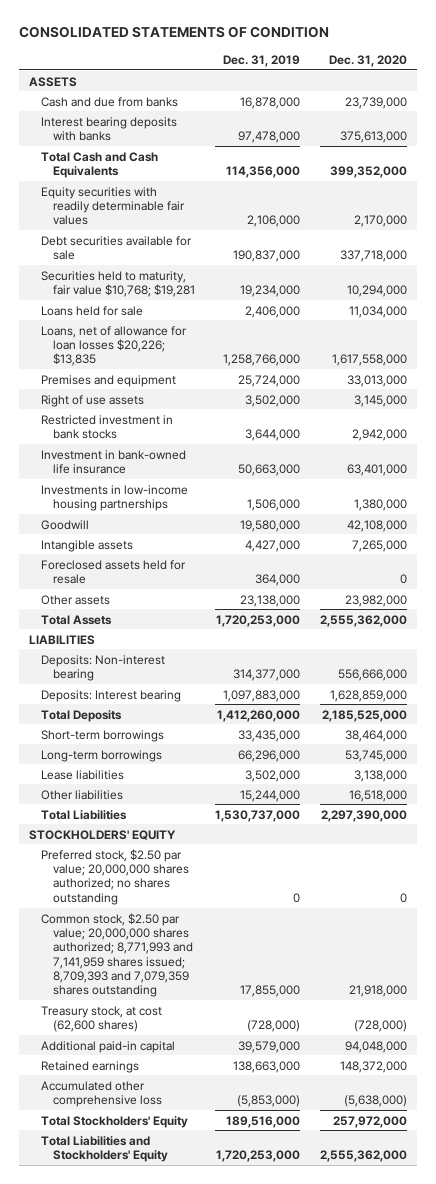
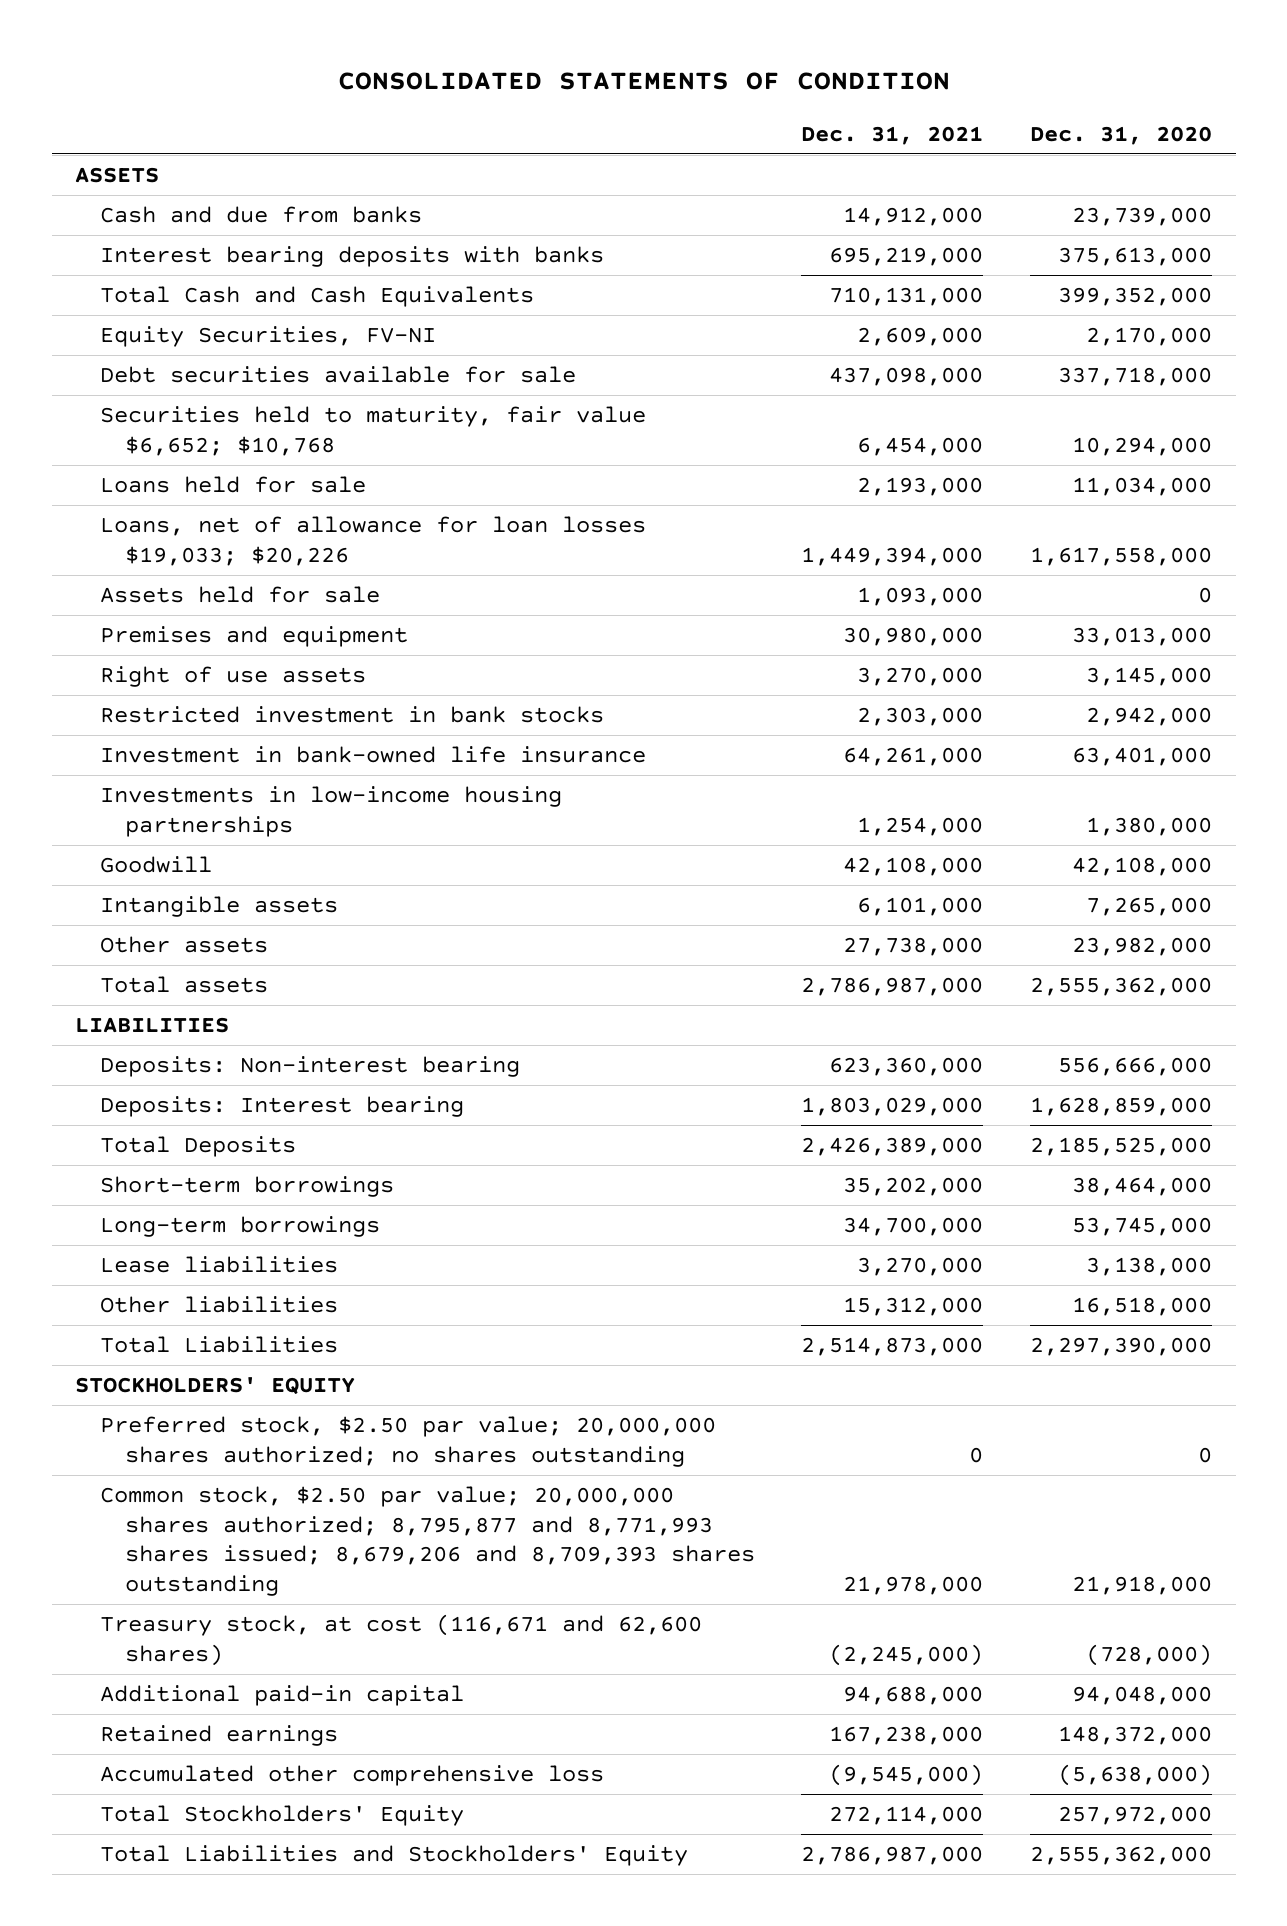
[223,54,301,67] Dec. 31, 2019 -> none
none -> [801,125,984,145] Dec. 31, 2021
[40,186,185,226] Equity securities with readily determinable fair values -> [99,326,436,348] Equity Securities, FV-NI
[40,270,195,297] Securities held to maturity, fair value $10,768; $19,281 -> [99,406,646,456] Securities held to maturity, fair value $6,652; $10,768
[40,325,187,367] Loans, net of allowance for loan losses $20,226; $13,835 -> [99,516,646,566] Loans, net of allowance for loan losses $19,033; $20,226
none -> [99,586,380,604] Assets held for sale
[40,559,186,584] Foreclosed assets held for resale -> none
[40,614,112,625] Total Assets -> [99,976,268,994] Total assets
[40,912,193,998] Common stock, $2.50 par value; 20,000,000 shares authorized; 8,771,993 and 7,141,959 shares issued; 8,709,393 and 7,079,359 shares outstanding -> [99,1486,755,1596] Common stock, $2.50 par value; 20,000,000 shares authorized; 8,795,877 and 8,771,993 shares issued; 8,679,206 and 8,709,393 shares outstanding
[40,1005,162,1032] Treasury stock, at cost (62,600 shares) -> [99,1614,702,1666] Treasury stock, at cost (116,671 and 62,600 shares)

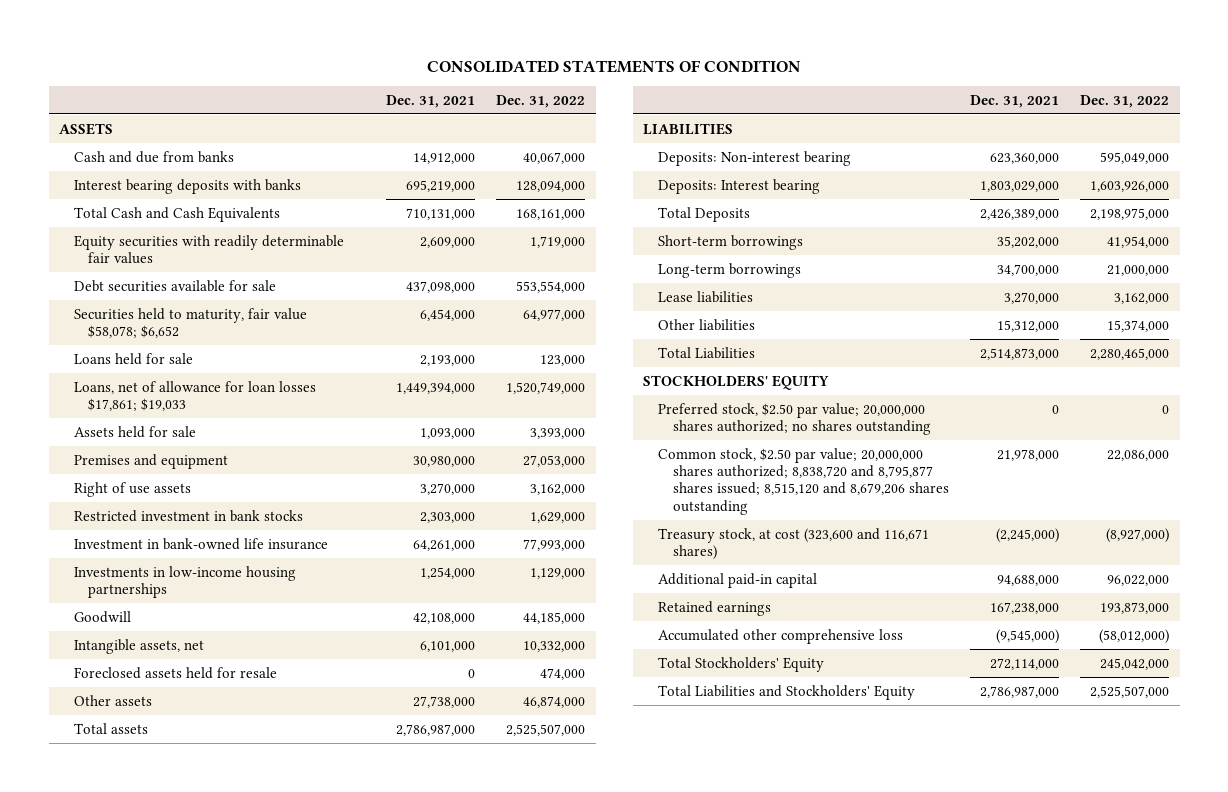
[1030,125,1213,145] Dec. 31, 2020 -> none
none -> [496,94,586,108] Dec. 31, 2022
[99,326,436,348] Equity Securities, FV-NI -> [73,234,344,265] Equity securities with readily determinable fair values
[99,406,646,456] Securities held to maturity, fair value $6,652; $10,768 -> [73,307,307,339] Securities held to maturity, fair value $58,078; $6,652
[99,516,646,566] Loans, net of allowance for loan losses $19,033; $20,226 -> [73,380,316,412] Loans, net of allowance for loan losses $17,861; $19,033
[99,896,338,918] Intangible assets -> [73,638,204,654] Intangible assets, net
none -> [73,666,277,679] Foreclosed assets held for resale
[99,1486,755,1596] Common stock, $2.50 par value; 20,000,000 shares authorized; 8,795,877 and 8,771,993 shares issued; 8,679,206 and 8,709,393 shares outstanding -> [658,447,949,515] Common stock, $2.50 par value; 20,000,000 shares authorized; 8,838,720 and 8,795,877 shares issued; 8,515,120 and 8,679,206 shares outstanding
[99,1614,702,1666] Treasury stock, at cost (116,671 and 62,600 shares) -> [658,527,930,561] Treasury stock, at cost (323,600 and 116,671 shares)

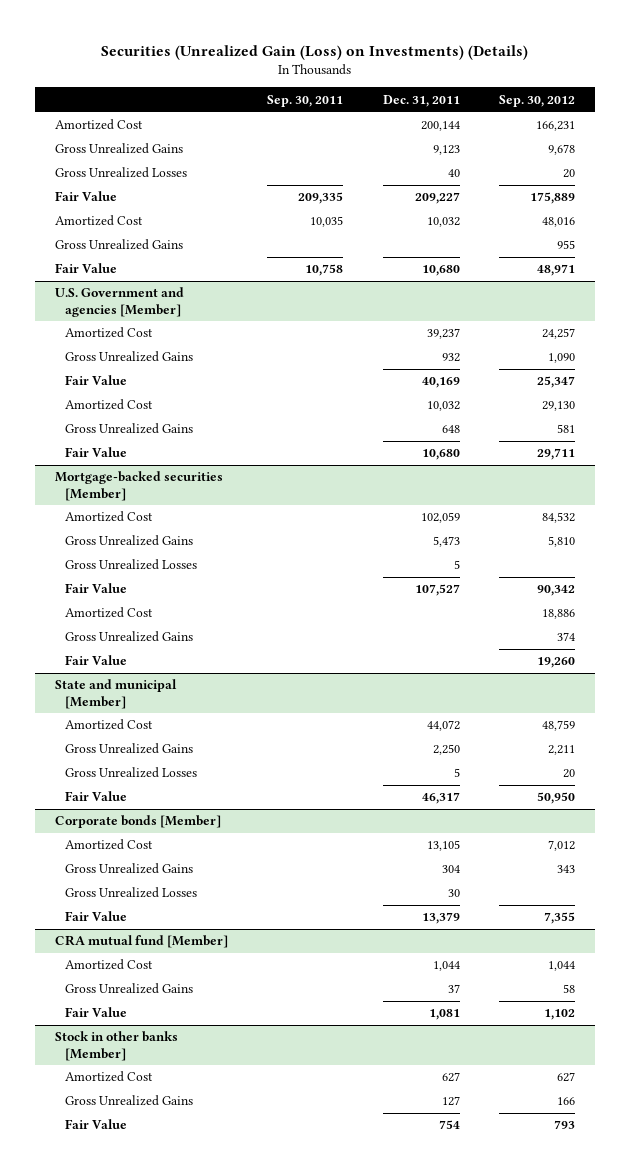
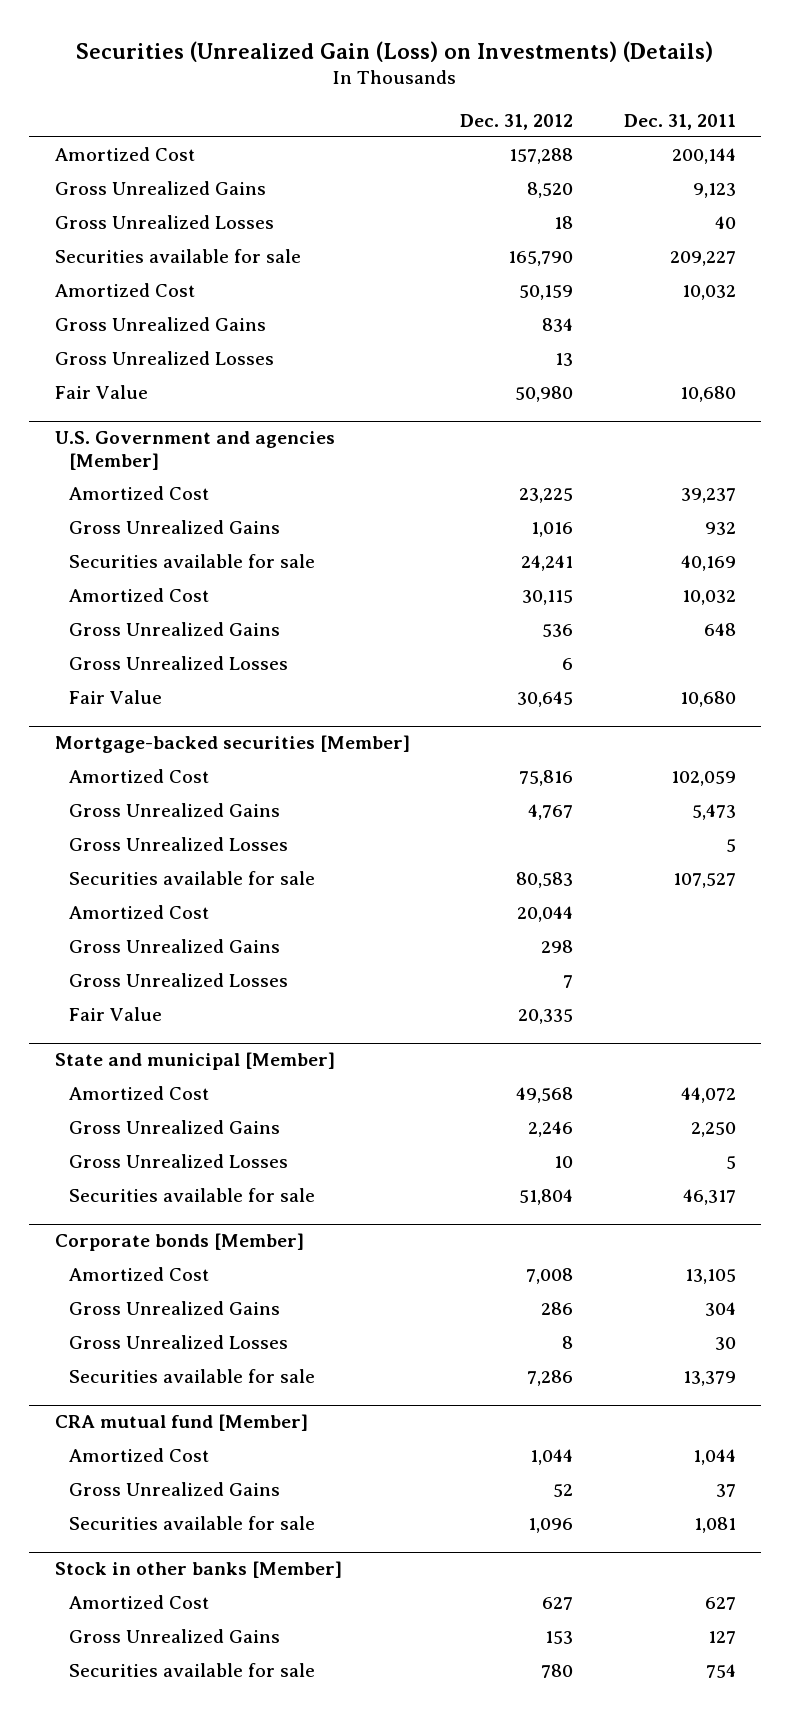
[267,94,344,107] Sep. 30, 2011 -> none
[499,94,576,107] Sep. 30, 2012 -> none
none -> [460,113,574,130] Dec. 31, 2012
[54,191,117,202] Fair Value -> [54,249,301,264] Securities available for sale
none -> [54,351,274,366] Gross Unrealized Losses
[64,375,127,386] Fair Value -> [69,554,316,569] Securities available for sale
none -> [69,656,289,671] Gross Unrealized Losses
[64,583,127,594] Fair Value -> [69,871,316,886] Securities available for sale
none -> [69,973,289,988] Gross Unrealized Losses
[64,791,127,802] Fair Value -> [69,1188,316,1203] Securities available for sale
[64,911,127,922] Fair Value -> [69,1369,316,1384] Securities available for sale
[64,1007,127,1018] Fair Value -> [69,1516,316,1531] Securities available for sale
[64,1119,127,1130] Fair Value -> [69,1663,316,1678] Securities available for sale

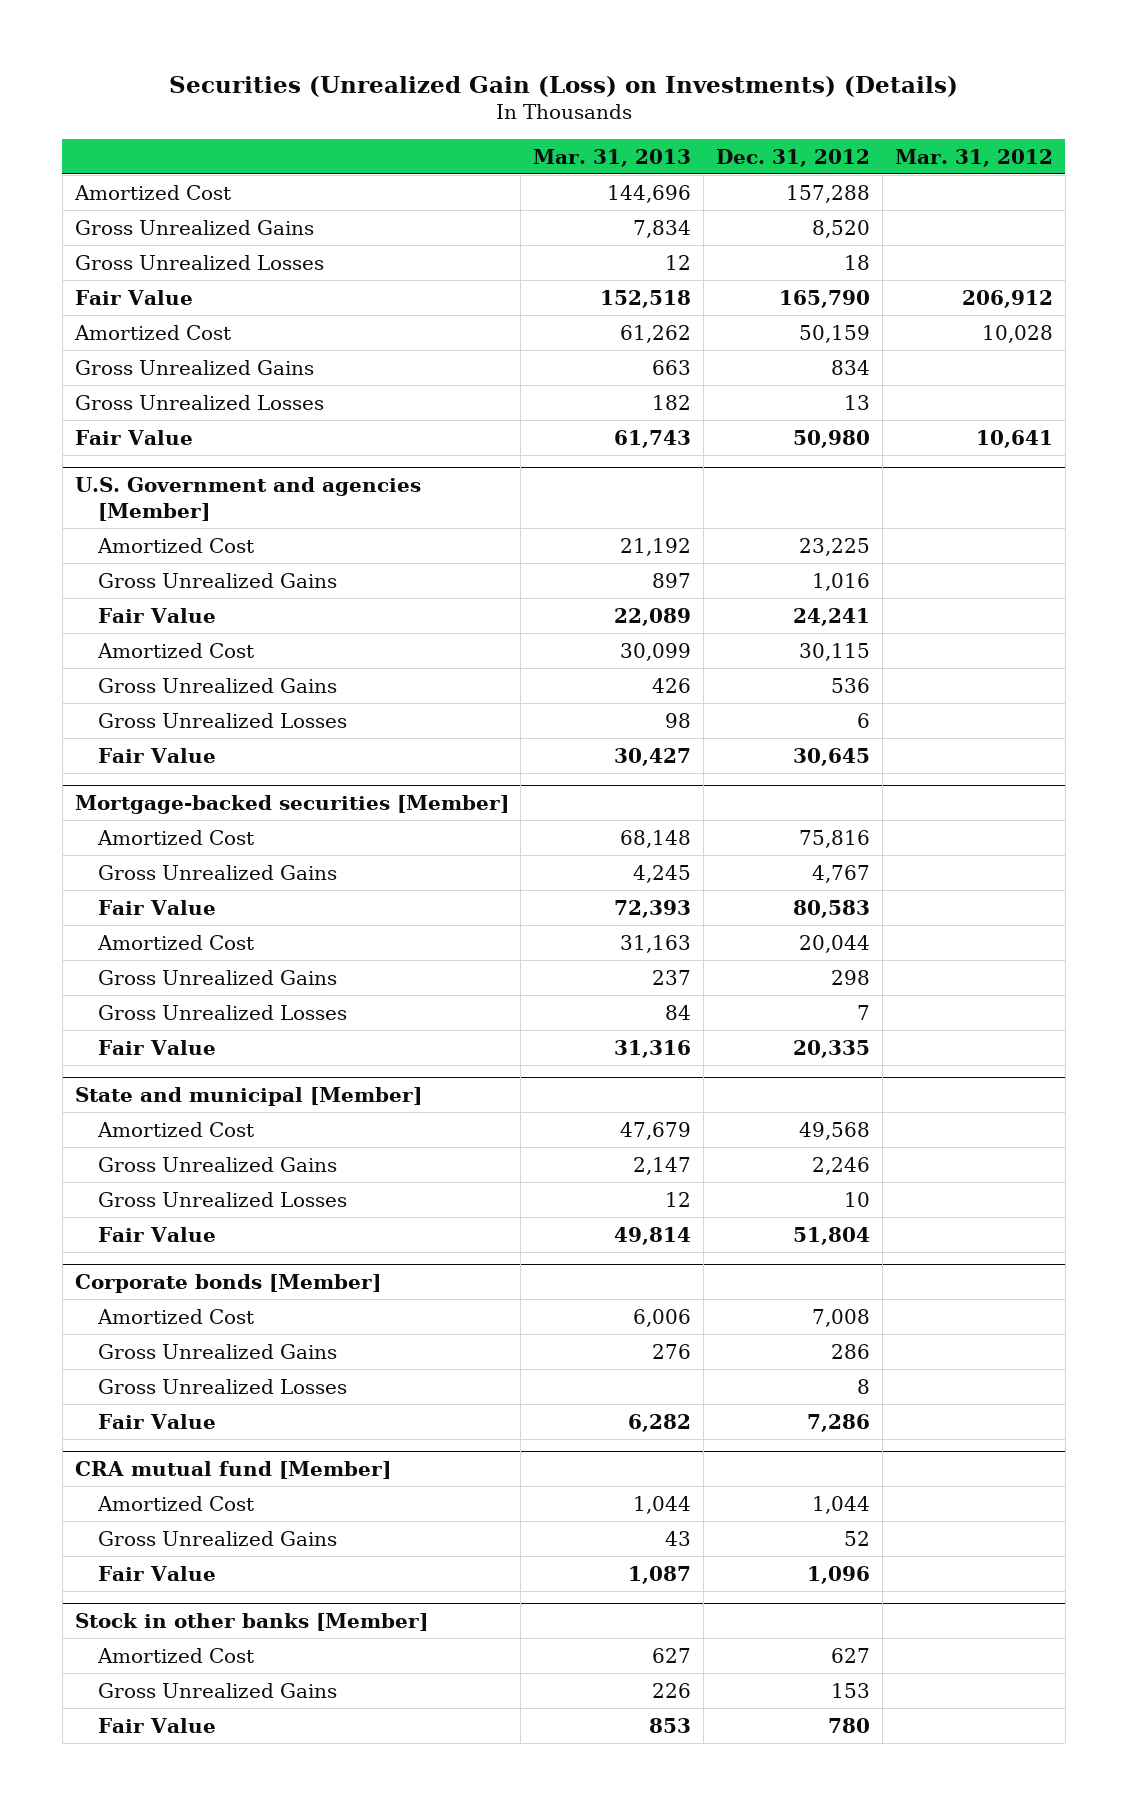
[624,113,737,130] Dec. 31, 2011 -> none
none -> [533,148,692,167] Mar. 31, 2013
none -> [894,148,1053,167] Mar. 31, 2012
[54,249,301,264] Securities available for sale -> [74,289,193,305] Fair Value
[69,554,316,569] Securities available for sale -> [97,607,216,623] Fair Value
[69,837,289,852] Gross Unrealized Losses -> none
[69,871,316,886] Securities available for sale -> [97,899,216,915] Fair Value
[69,1188,316,1203] Securities available for sale -> [97,1226,216,1242] Fair Value
[69,1369,316,1384] Securities available for sale -> [97,1413,216,1429] Fair Value
[69,1516,316,1531] Securities available for sale -> [97,1565,216,1581] Fair Value
[69,1663,316,1678] Securities available for sale -> [97,1717,216,1733] Fair Value

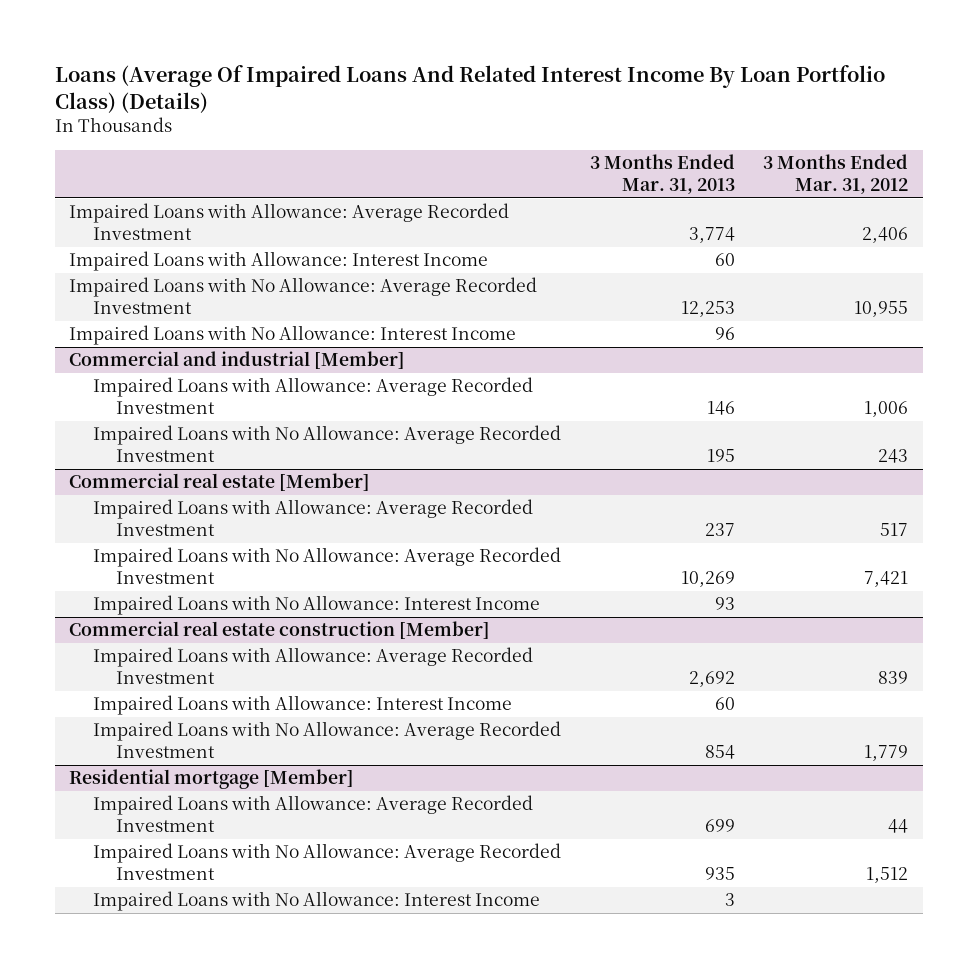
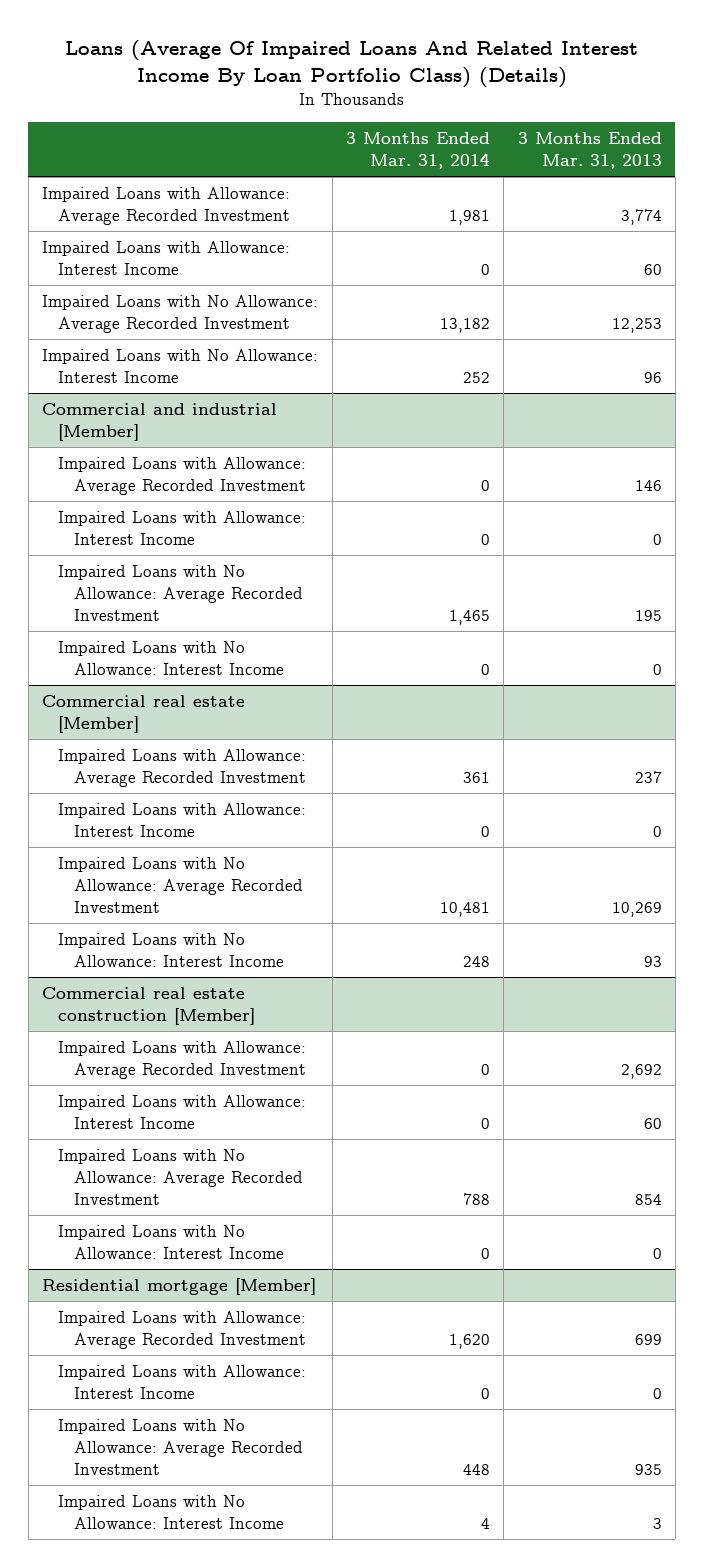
[763,154,909,195] 3 Months Ended Mar. 31, 2012 -> none
none -> [345,132,490,170] 3 Months Ended Mar. 31, 2014
none -> [58,510,307,545] Impaired Loans with Allowance: Interest Income
none -> [58,640,284,675] Impaired Loans with No Allowance: Interest Income
none -> [58,802,307,837] Impaired Loans with Allowance: Interest Income
none -> [58,1224,284,1259] Impaired Loans with No Allowance: Interest Income
none -> [58,1364,307,1399] Impaired Loans with Allowance: Interest Income

